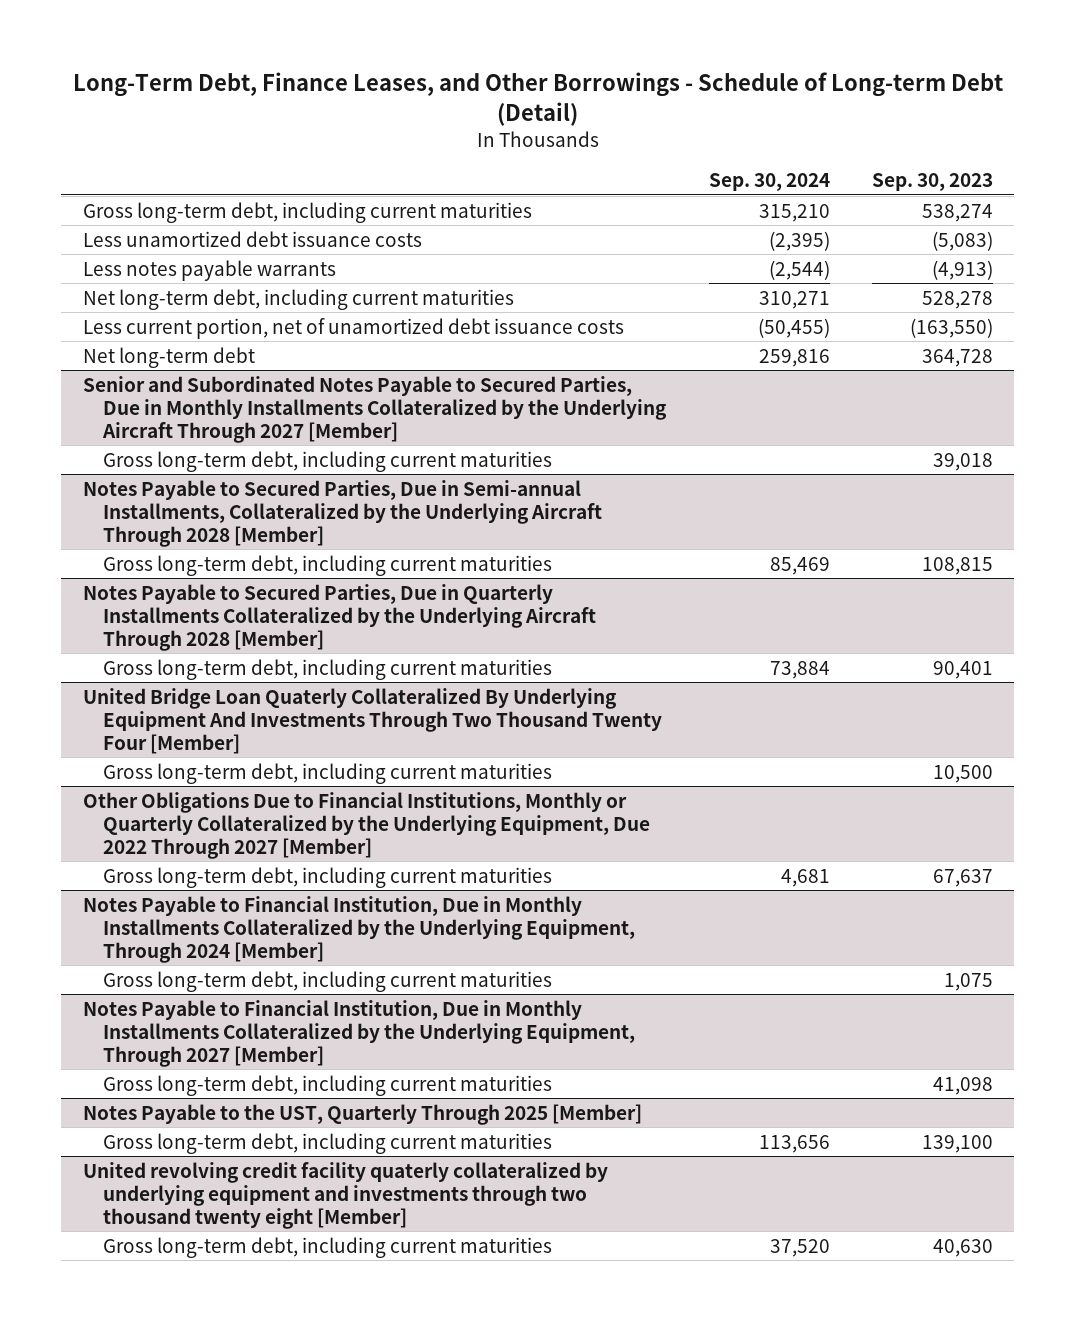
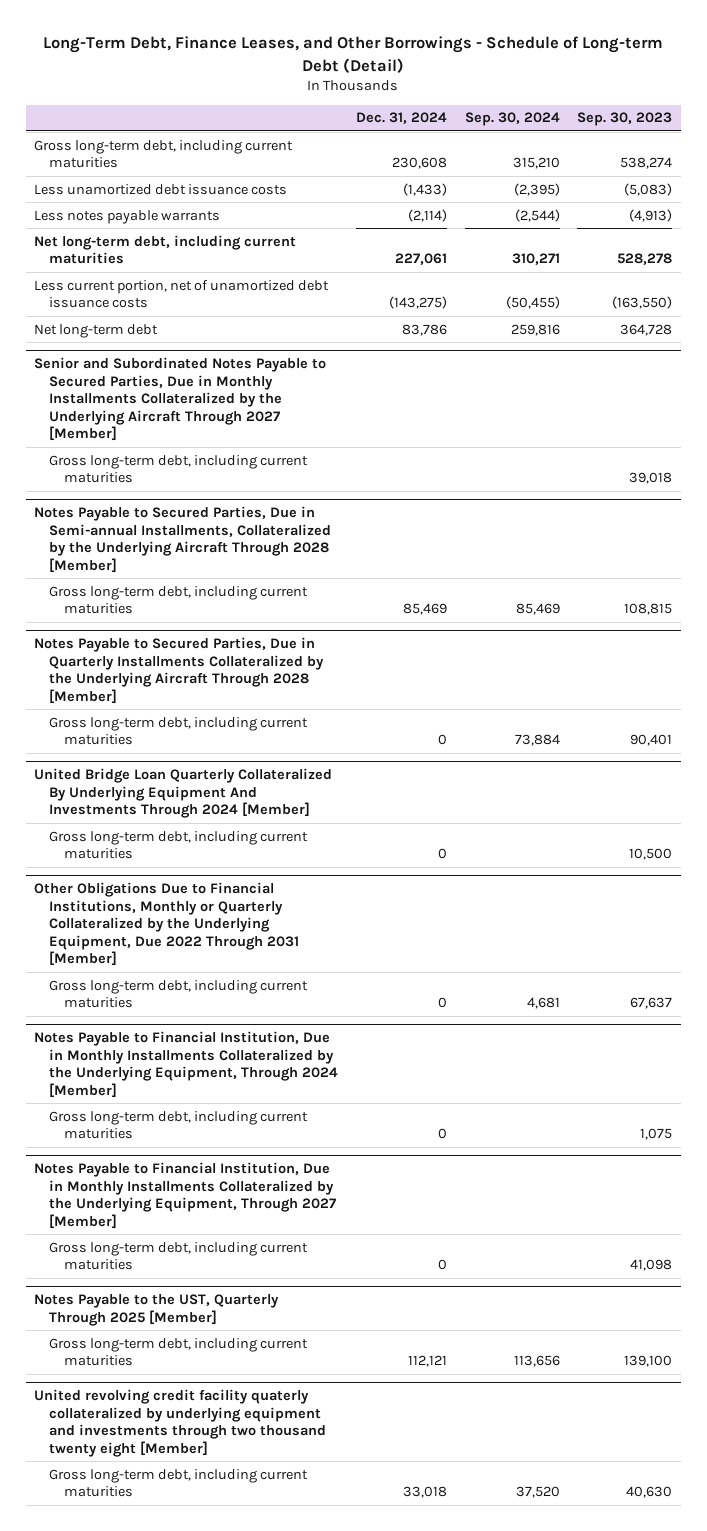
none -> [355,112,447,125] Dec. 31, 2024
[82,687,663,754] United Bridge Loan Quaterly Collateralized By Underlying Equipment And Investments Through Two Thousand Twenty Four [Member] -> [34,768,333,819] United Bridge Loan Quarterly Collateralized By Underlying Equipment And Investments Through 2024 [Member]
[82,791,651,859] Other Obligations Due to Financial Institutions, Monthly or Quarterly Collateralized by the Underlying Equipment, Due 2022 Through 2027 [Member] -> [34,882,300,967] Other Obligations Due to Financial Institutions, Monthly or Quarterly Collateralized by the Underlying Equipment, Due 2022 Through 2031 [Member]

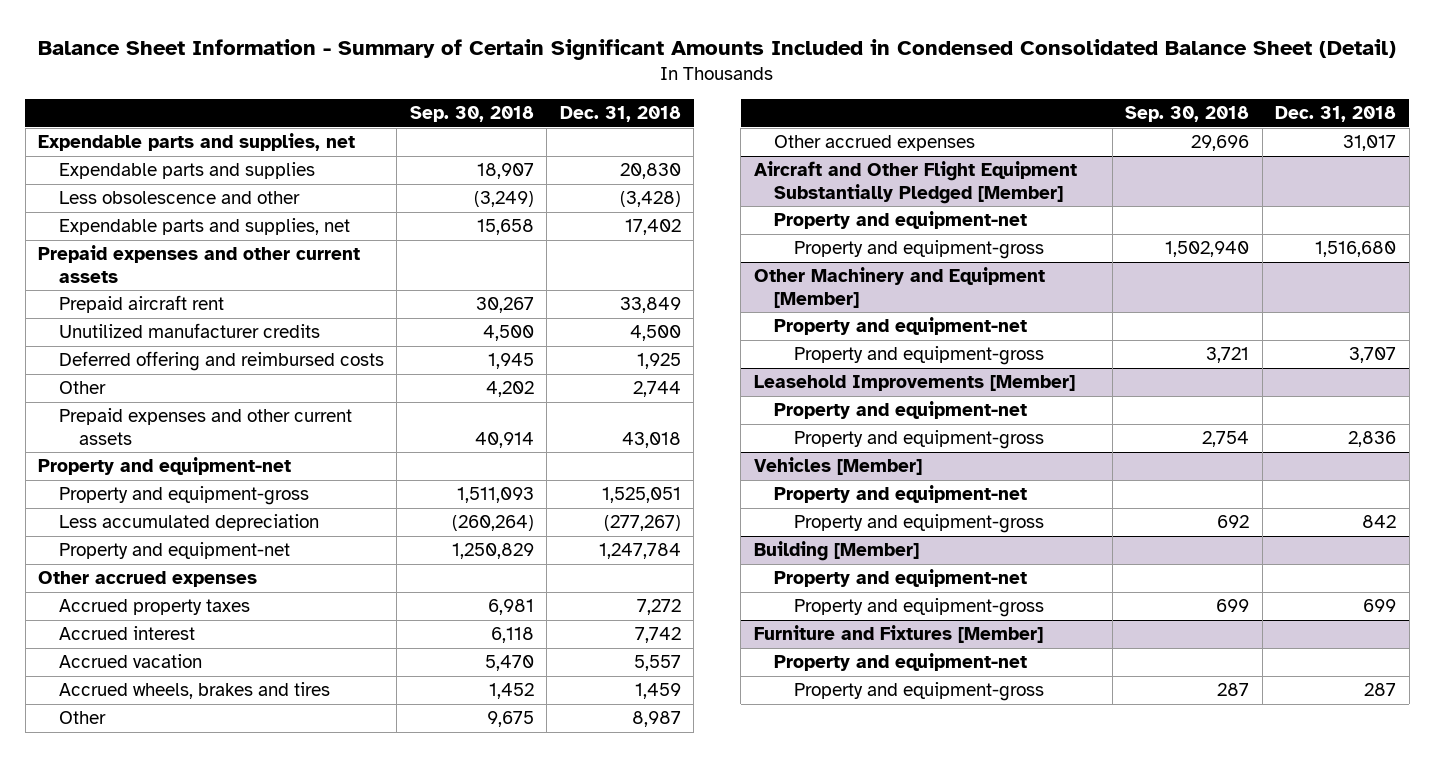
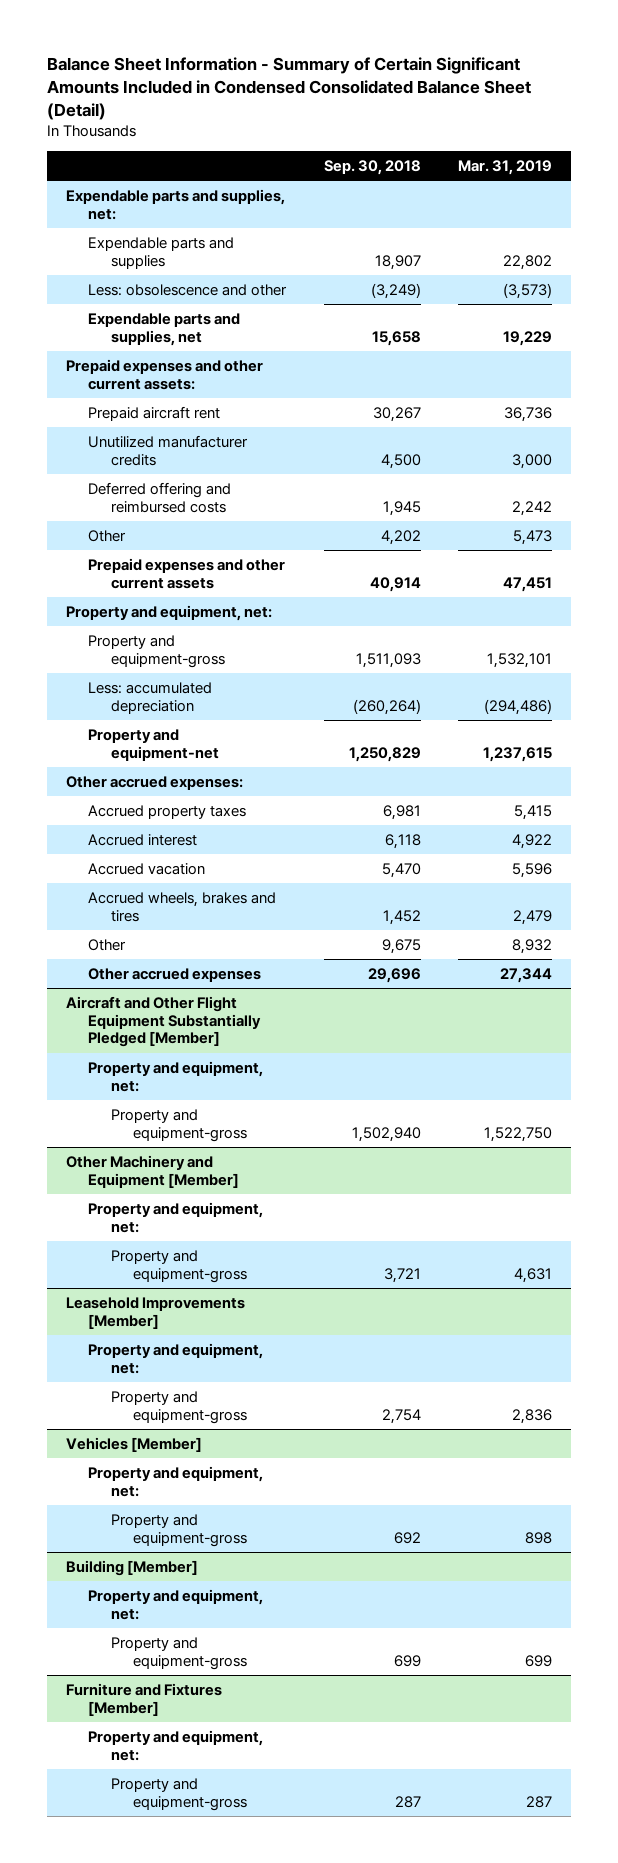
[559,106,681,123] Dec. 31, 2018 -> none
none -> [458,160,553,176] Mar. 31, 2019
[38,133,356,152] Expendable parts and supplies, net -> [65,188,285,220] Expendable parts and supplies, net:
[58,191,300,205] Less obsolescence and other -> [88,283,288,296] Less: obsolescence and other
[38,245,361,283] Prepaid expenses and other current assets -> [65,358,263,390] Prepaid expenses and other current assets:
[38,457,292,476] Property and equipment-net -> [65,604,272,621] Property and equipment, net:
[58,514,319,532] Less accumulated depreciation -> [88,681,213,714] Less: accumulated depreciation
[38,571,258,588] Other accrued expenses -> [65,775,243,790] Other accrued expenses:
[774,211,1028,230] Property and equipment-net -> [88,1060,264,1092] Property and equipment, net:
[774,317,1028,336] Property and equipment-net -> [88,1201,264,1233] Property and equipment, net:
[774,401,1028,420] Property and equipment-net -> [88,1342,264,1374] Property and equipment, net:
[774,485,1028,504] Property and equipment-net -> [88,1465,264,1497] Property and equipment, net:
[774,569,1028,588] Property and equipment-net -> [88,1588,264,1620] Property and equipment, net:
[774,653,1028,672] Property and equipment-net -> [88,1729,264,1761] Property and equipment, net:

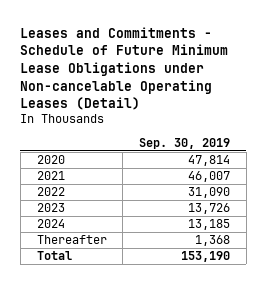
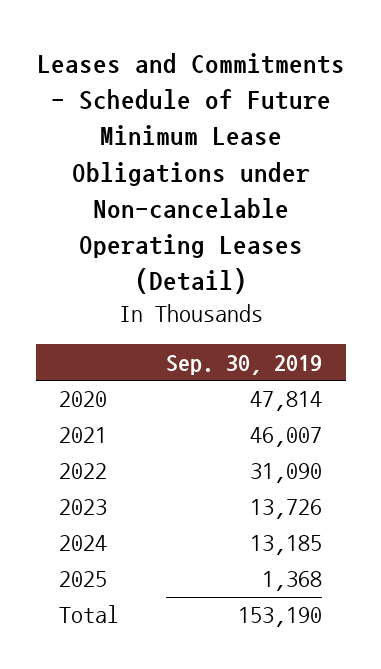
[36,235,107,245] Thereafter -> [59,571,108,588] 2025

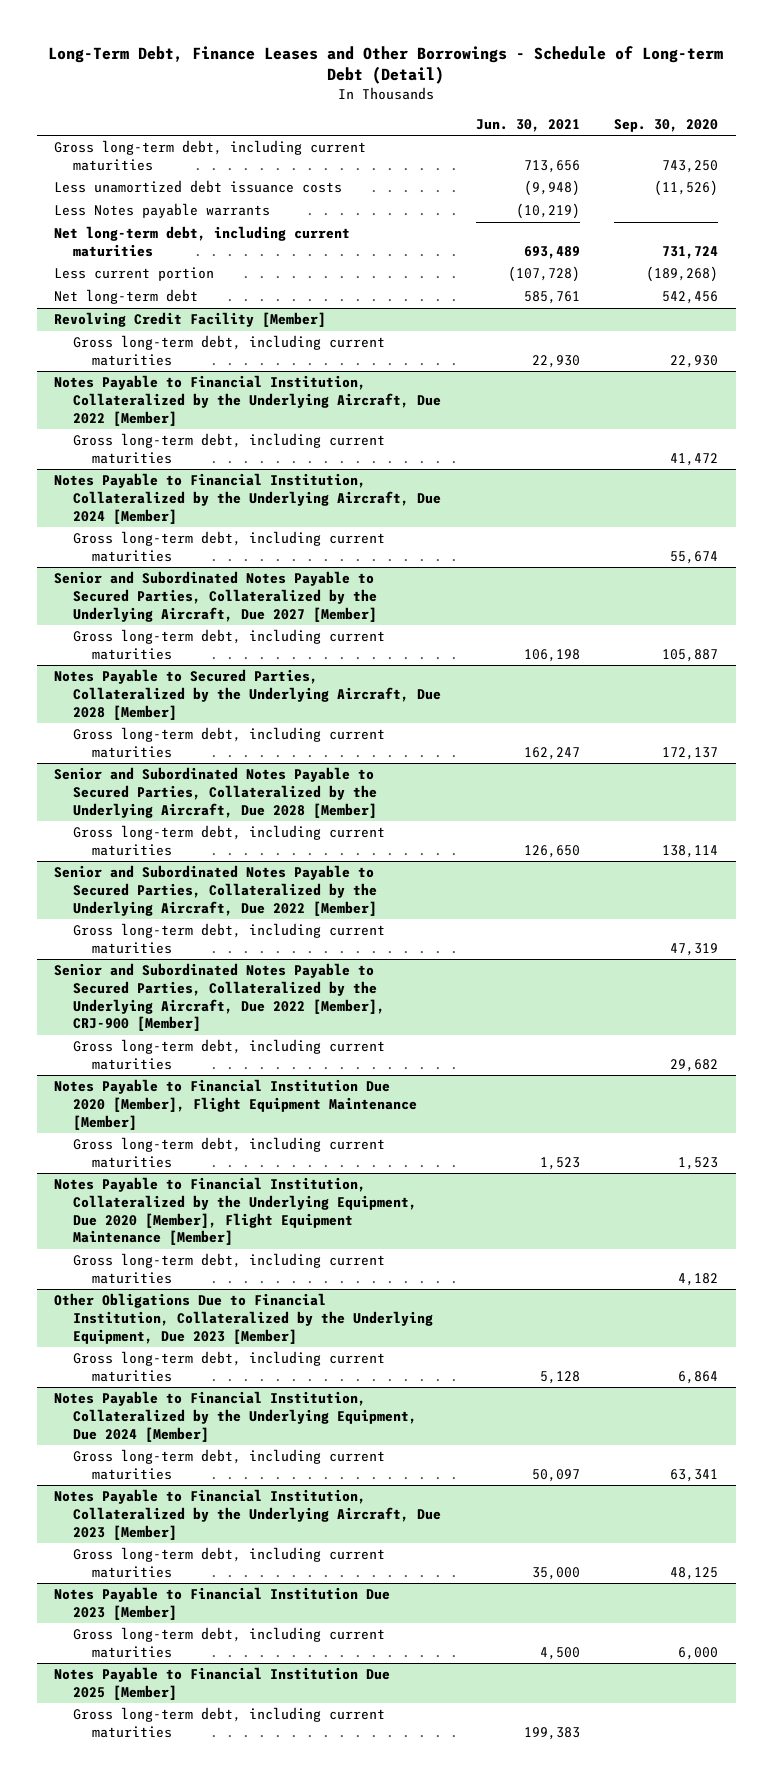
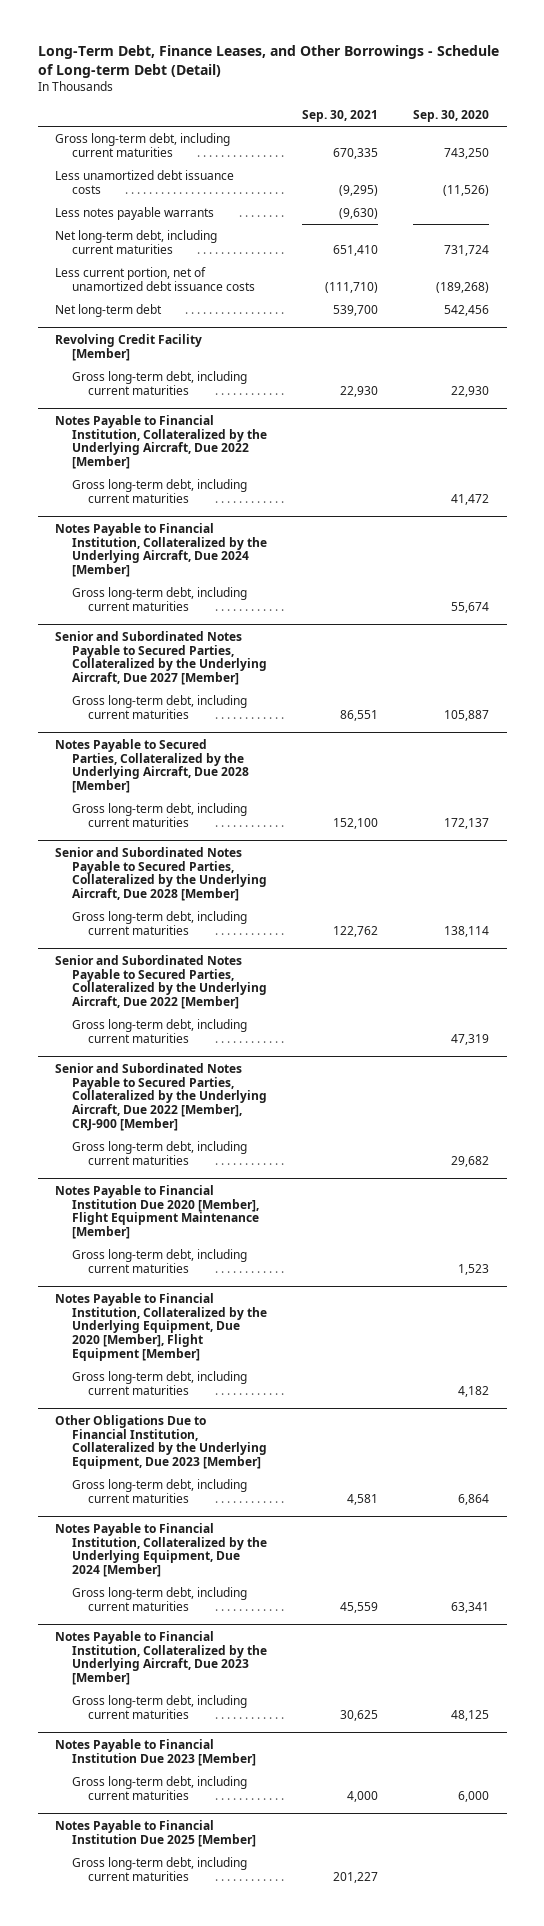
[48,45,724,85] Long-Term Debt, Finance Leases and Other Borrowings - Schedule of Long-term Debt (Detail) -> [37,45,499,79] Long-Term Debt, Finance Leases, and Other Borrowings - Schedule of Long-term Debt (Detail)
[475,118,580,132] Jun. 30, 2021 -> none
none -> [301,110,378,123] Sep. 30, 2021
[54,203,271,219] Less Notes payable warrants -> [55,206,215,220] Less notes payable warrants
[54,267,215,282] Less current portion -> [55,266,255,291] Less current portion, net of unamortized debt issuance costs
[54,1177,418,1246] Notes Payable to Financial Institution, Collateralized by the Underlying Equipment, Due 2020 [Member], Flight Equipment Maintenance [Member] -> [55,1292,267,1361] Notes Payable to Financial Institution, Collateralized by the Underlying Equipment, Due 2020 [Member], Flight Equipment [Member]

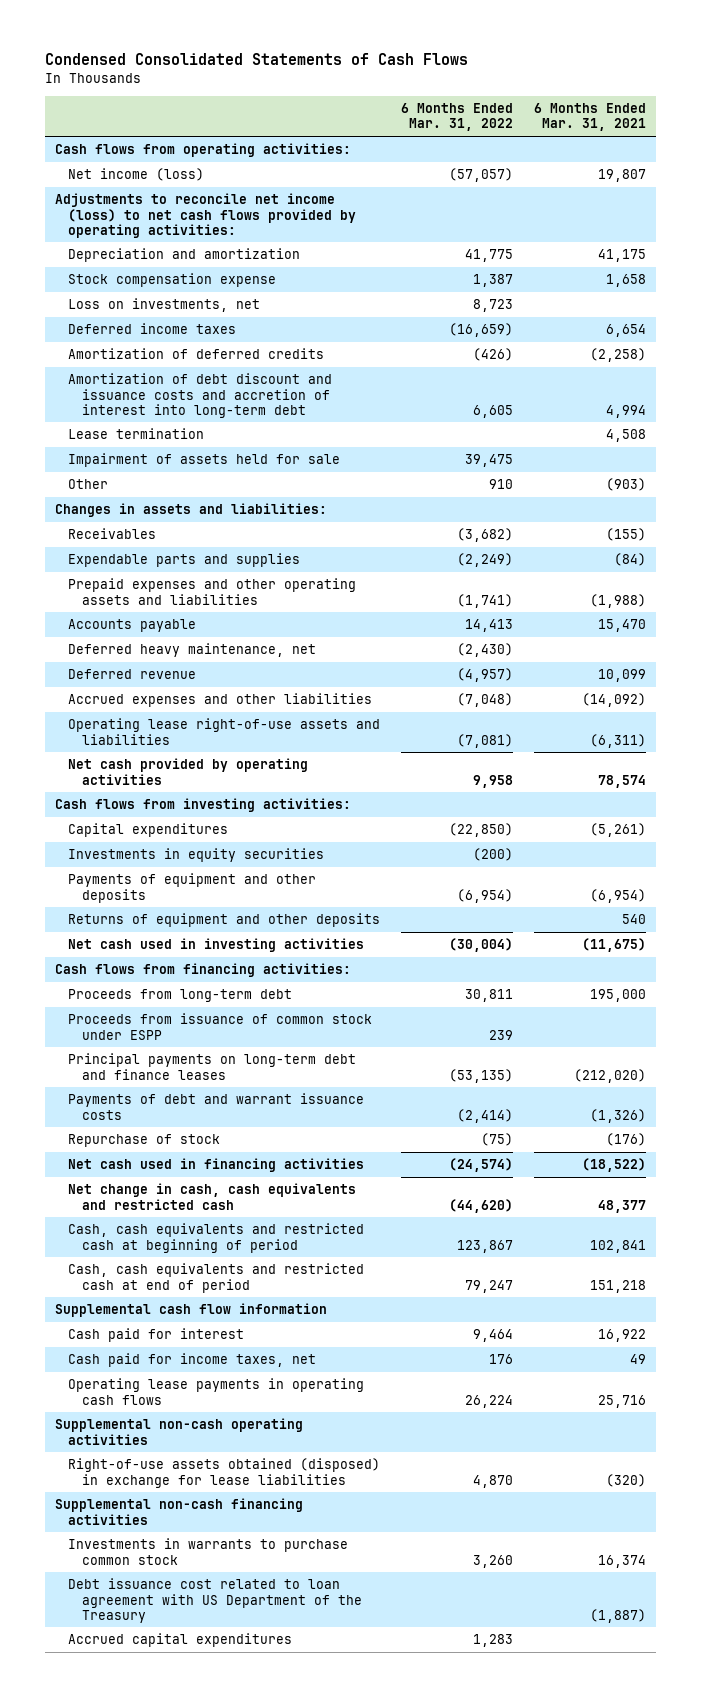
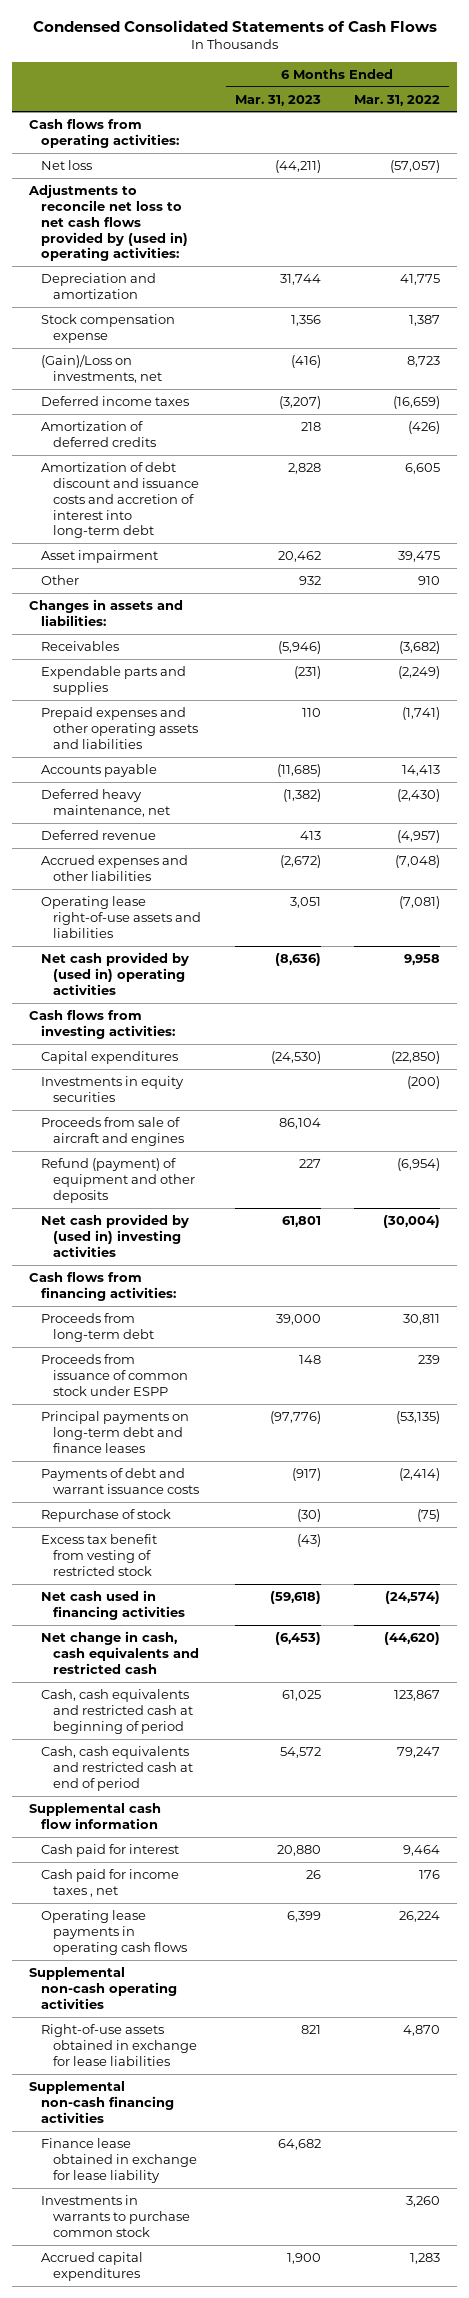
[533,103,646,132] 6 Months Ended Mar. 31, 2021 -> none
none -> [234,94,321,106] Mar. 31, 2023
[68,168,205,182] Net income (loss) -> [40,159,92,170] Net loss
[54,193,357,238] Adjustments to reconcile net income (loss) to net cash flows provided by operating activities: -> [27,183,188,262] Adjustments to reconcile net loss to net cash flows provided by (used in) operating activities:
[68,298,261,313] Loss on investments, net -> [40,353,162,383] (Gain)/Loss on investments, net
[68,428,205,440] Lease termination -> none
[68,453,341,468] Impairment of assets held for sale -> [40,549,158,563] Asset impairment
[68,758,309,785] Net cash provided by operating activities -> [40,951,189,995] Net cash provided by (used in) operating activities
[68,913,381,928] Returns of equipment and other deposits -> none
none -> [40,1116,184,1146] Proceeds from sale of aircraft and engines
[68,873,317,903] Payments of equipment and other deposits -> [40,1157,195,1203] Refund (payment) of equipment and other deposits
[68,938,365,953] Net cash used in investing activities -> [40,1213,189,1257] Net cash provided by (used in) investing activities
none -> [40,1533,157,1576] Excess tax benefit from vesting of restricted stock
[68,1353,317,1368] Cash paid for income taxes, net -> [40,1868,179,1897] Cash paid for income taxes , net
[68,1458,381,1488] Right-of-use assets obtained (disposed) in exchange for lease liabilities -> [40,2023,197,2066] Right-of-use assets obtained in exchange for lease liabilities
none -> [40,2137,197,2183] Finance lease obtained in exchange for lease liability
[68,1578,363,1623] Debt issuance cost related to loan agreement with US Department of the Treasury -> none

